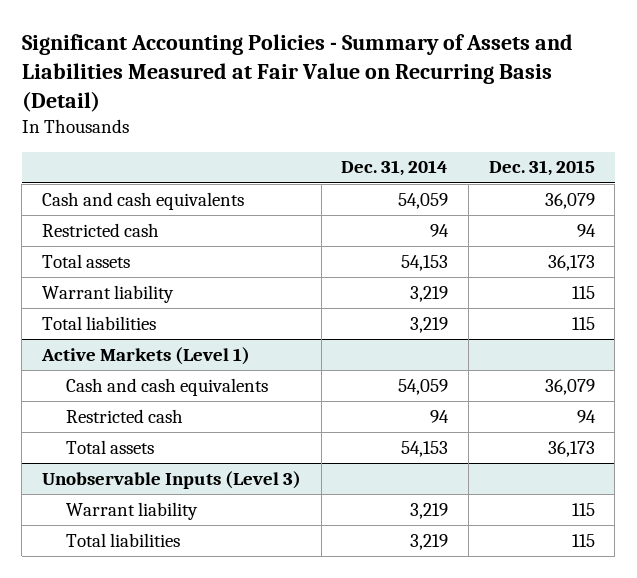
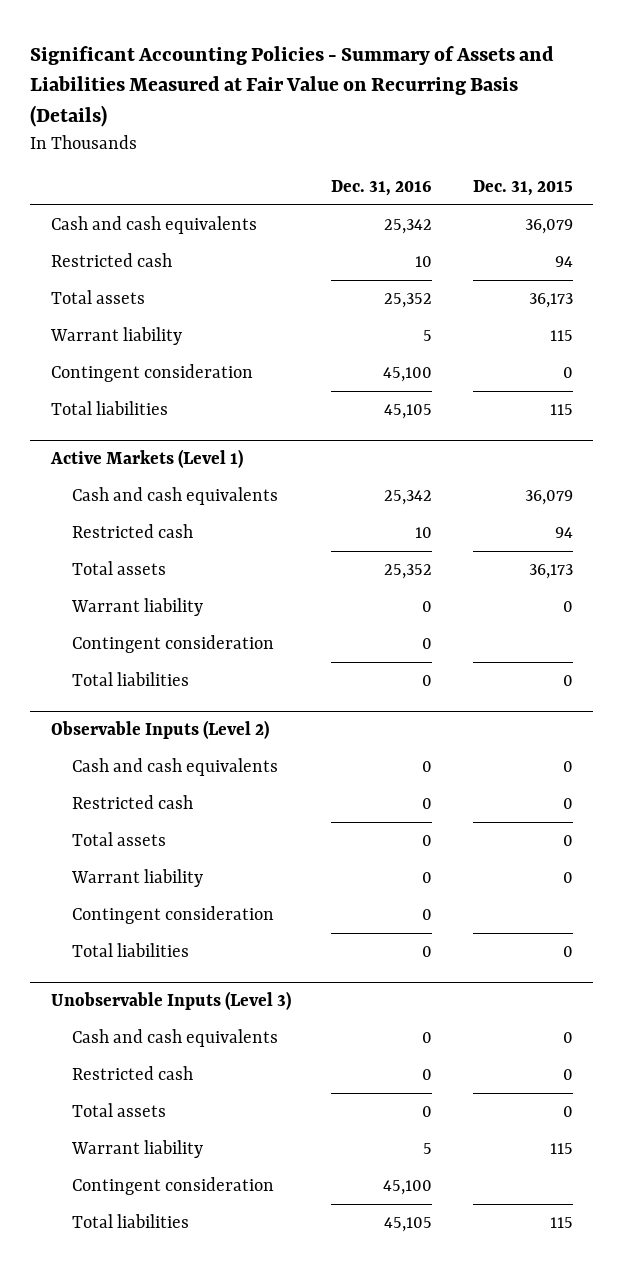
[21,34,573,112] Significant Accounting Policies - Summary of Assets and Liabilities Measured at Fair Value on Recurring Basis (Detail) -> [30,45,555,128] Significant Accounting Policies - Summary of Assets and Liabilities Measured at Fair Value on Recurring Basis (Details)
[341,160,449,177] Dec. 31, 2014 -> none
none -> [331,180,433,197] Dec. 31, 2016
none -> [50,363,253,382] Contingent consideration
none -> [71,597,204,616] Warrant liability
none -> [72,634,275,653] Contingent consideration
none -> [72,671,190,686] Total liabilities
none -> [50,720,269,740] Observable Inputs (Level 2)
none -> [72,757,279,776] Cash and cash equivalents
none -> [72,794,194,809] Restricted cash
none -> [72,831,167,846] Total assets
none -> [71,868,204,887] Warrant liability
none -> [72,905,275,924] Contingent consideration
none -> [72,942,190,957] Total liabilities
none -> [72,1028,279,1047] Cash and cash equivalents
none -> [72,1065,194,1080] Restricted cash
none -> [72,1102,167,1117] Total assets
none -> [72,1176,275,1195] Contingent consideration

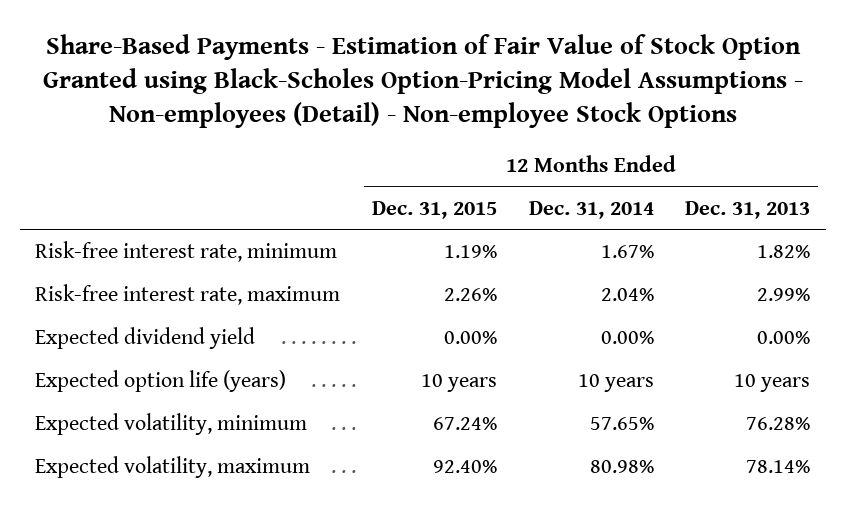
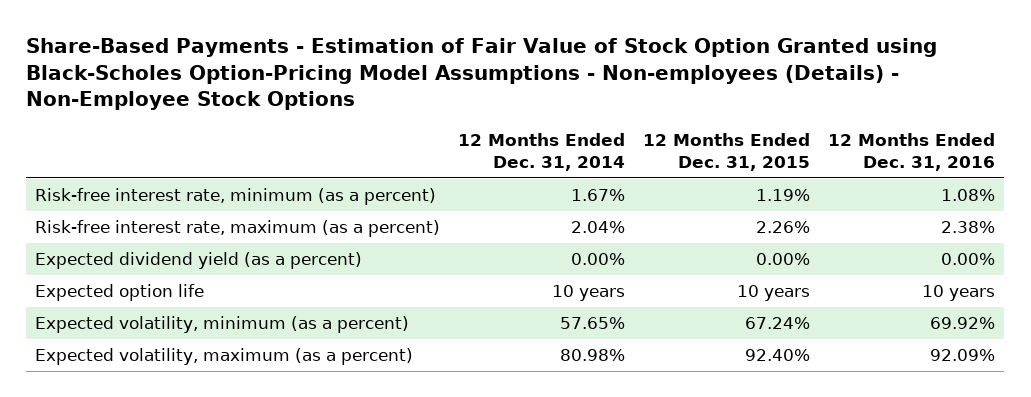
[42,33,803,129] Share-Based Payments - Estimation of Fair Value of Stock Option Granted using Black-Scholes Option-Pricing Model Assumptions - Non-employees (Detail) - Non-employee Stock Options -> [26,37,938,111] Share-Based Payments - Estimation of Fair Value of Stock Option Granted using Black-Scholes Option-Pricing Model Assumptions - Non-employees (Details) - Non-Employee Stock Options
[685,200,811,219] Dec. 31, 2013 -> none
none -> [828,133,996,172] 12 Months Ended Dec. 31, 2016
[35,241,338,263] Risk-free interest rate, minimum -> [35,188,437,206] Risk-free interest rate, minimum (as a percent)
[35,284,341,306] Risk-free interest rate, maximum -> [35,220,441,238] Risk-free interest rate, maximum (as a percent)
[35,327,256,350] Expected dividend yield -> [35,252,363,270] Expected dividend yield (as a percent)
[35,370,287,393] Expected option life (years) -> [35,284,205,302] Expected option life
[35,413,308,436] Expected volatility, minimum -> [35,316,410,334] Expected volatility, minimum (as a percent)
[35,456,311,479] Expected volatility, maximum -> [35,348,414,366] Expected volatility, maximum (as a percent)

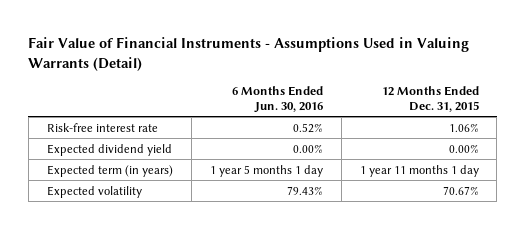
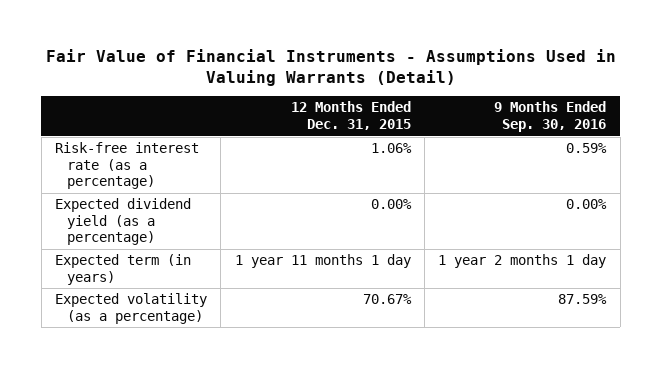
[231,86,323,113] 6 Months Ended Jun. 30, 2016 -> none
none -> [494,101,607,133] 9 Months Ended Sep. 30, 2016
[46,122,158,132] Risk-free interest rate -> [55,142,200,190] Risk-free interest rate (as a percentage)
[46,143,172,156] Expected dividend yield -> [55,198,192,246] Expected dividend yield (as a percentage)
[46,185,142,198] Expected volatility -> [55,293,208,324] Expected volatility (as a percentage)

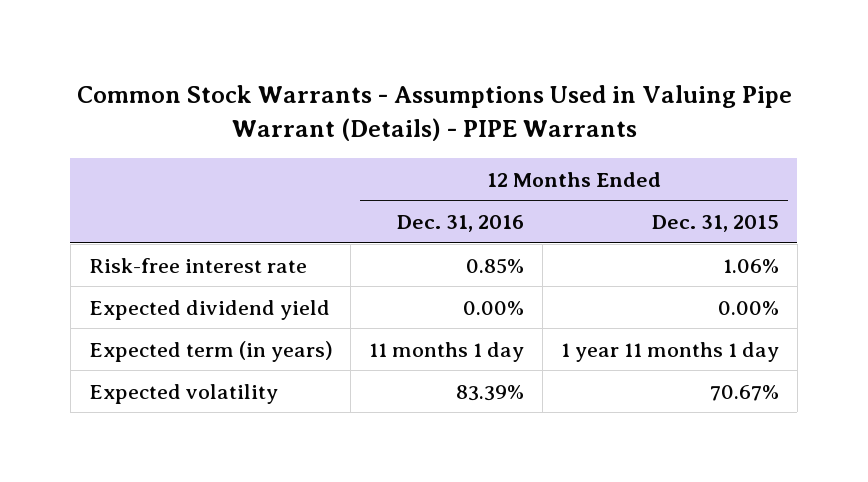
[45,49,616,86] Fair Value of Financial Instruments - Assumptions Used in Valuing Warrants (Detail) -> [76,85,792,141] Common Stock Warrants - Assumptions Used in Valuing Pipe Warrant (Details) - PIPE Warrants
[494,101,607,133] 9 Months Ended Sep. 30, 2016 -> none
none -> [397,215,525,233] Dec. 31, 2016
[55,142,200,190] Risk-free interest rate (as a percentage) -> [88,257,307,273] Risk-free interest rate
[55,198,192,246] Expected dividend yield (as a percentage) -> [88,299,330,320] Expected dividend yield
[55,293,208,324] Expected volatility (as a percentage) -> [88,383,278,404] Expected volatility

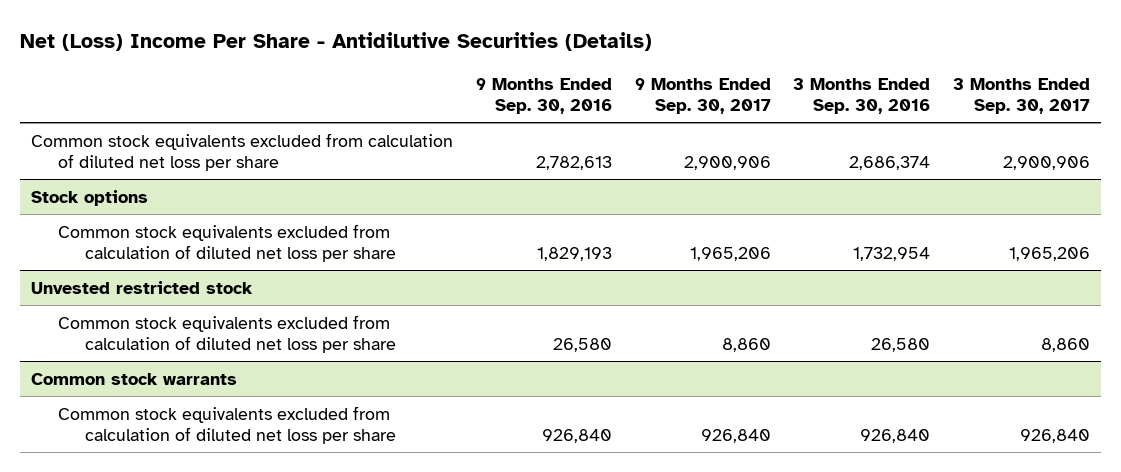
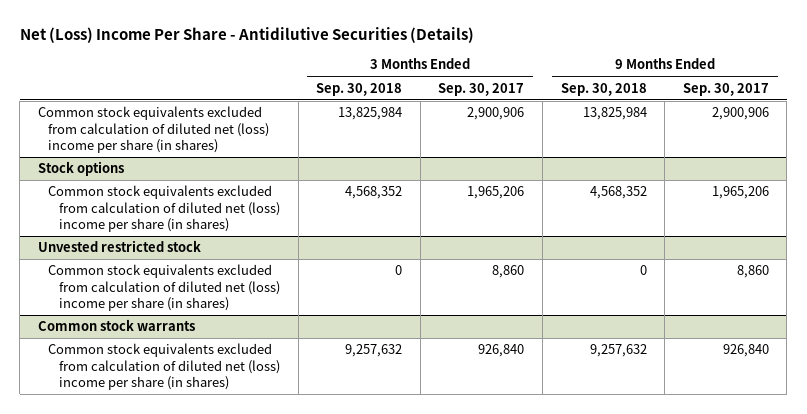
[475,77,612,114] 9 Months Ended Sep. 30, 2016 -> none
[793,77,931,114] 3 Months Ended Sep. 30, 2016 -> none
none -> [316,82,403,96] Sep. 30, 2018
none -> [560,82,647,96] Sep. 30, 2018
[31,132,454,171] Common stock equivalents excluded from calculation of diluted net loss per share -> [37,106,270,154] Common stock equivalents excluded from calculation of diluted net (loss) income per share (in shares)
[58,223,397,262] Common stock equivalents excluded from calculation of diluted net loss per share -> [48,185,280,233] Common stock equivalents excluded from calculation of diluted net (loss) income per share (in shares)
[58,314,397,353] Common stock equivalents excluded from calculation of diluted net loss per share -> [48,264,280,312] Common stock equivalents excluded from calculation of diluted net (loss) income per share (in shares)
[58,405,397,444] Common stock equivalents excluded from calculation of diluted net loss per share -> [48,343,280,391] Common stock equivalents excluded from calculation of diluted net (loss) income per share (in shares)

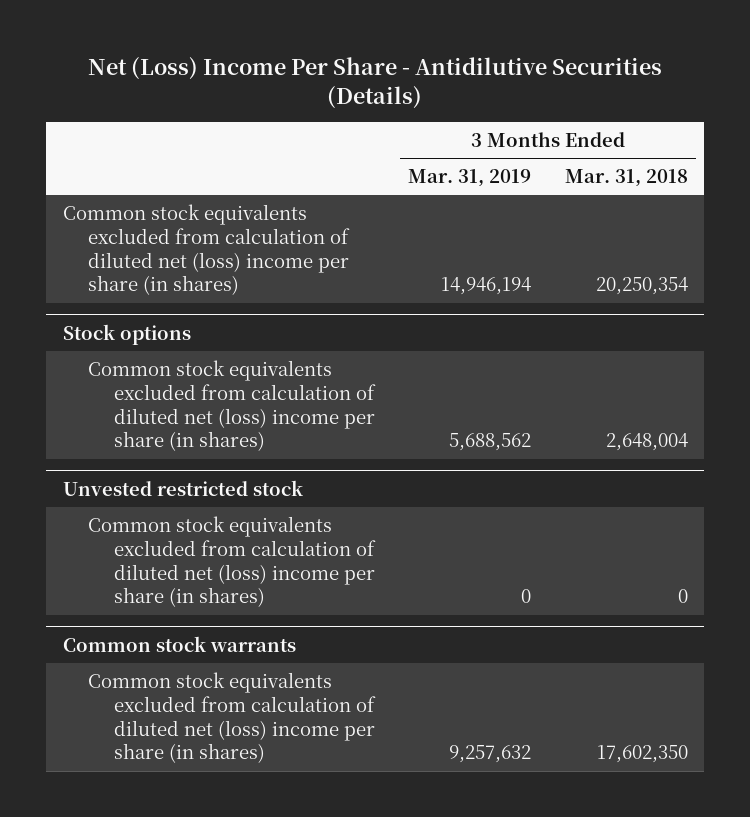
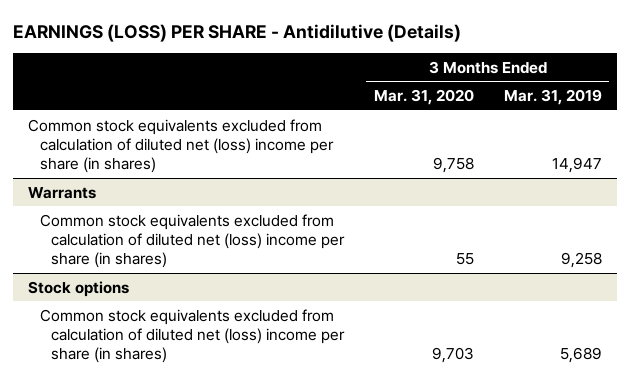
[88,56,663,109] Net (Loss) Income Per Share - Antidilutive Securities (Details) -> [13,23,462,42] EARNINGS (LOSS) PER SHARE - Antidilutive (Details)
[564,169,688,188] Mar. 31, 2018 -> none
none -> [373,89,474,106] Mar. 31, 2020
[441,277,532,296] 14,946,194 -> [551,157,602,174] 14,947
none -> [28,186,97,199] Warrants
none -> [39,213,345,269] Common stock equivalents excluded from calculation of diluted net (loss) income per share (in shares)
[62,479,303,496] Unvested restricted stock -> none
[88,515,376,608] Common stock equivalents excluded from calculation of diluted net (loss) income per share (in shares) -> none
[62,635,296,652] Common stock warrants -> none
[88,671,376,764] Common stock equivalents excluded from calculation of diluted net (loss) income per share (in shares) -> none
[449,433,532,452] 5,688,562 -> [559,347,602,364] 5,689

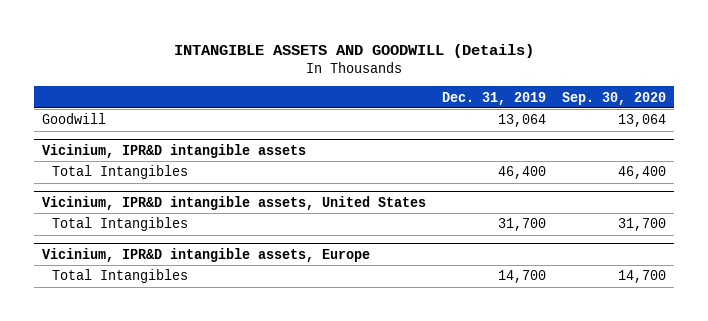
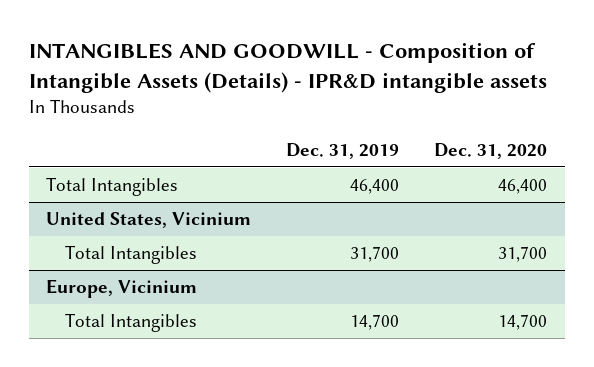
[173,43,534,58] INTANGIBLE ASSETS AND GOODWILL (Details) -> [28,42,547,93] INTANGIBLES AND GOODWILL - Composition of Intangible Assets (Details) - IPR&D intangible assets
[561,91,666,105] Sep. 30, 2020 -> none
none -> [434,142,548,159] Dec. 31, 2020
[41,113,106,125] Goodwill -> none
[41,143,306,158] Vicinium, IPR&D intangible assets -> none
[41,195,426,210] Vicinium, IPR&D intangible assets, United States -> none
none -> [46,212,252,229] United States, Vicinium
[41,247,370,262] Vicinium, IPR&D intangible assets, Europe -> none
none -> [46,279,198,299] Europe, Vicinium

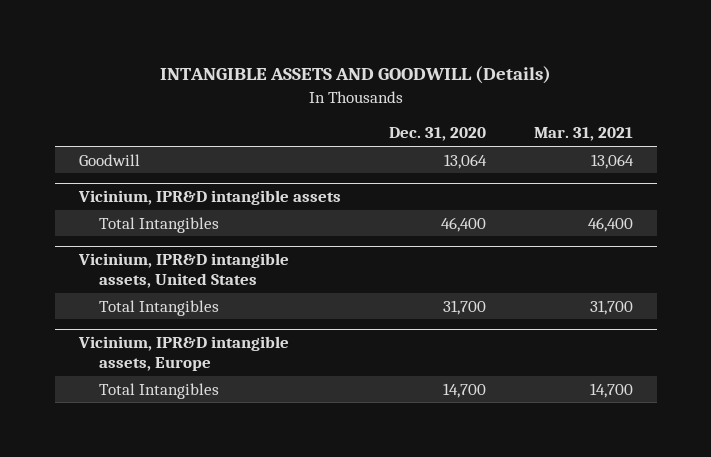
[28,42,547,93] INTANGIBLES AND GOODWILL - Composition of Intangible Assets (Details) - IPR&D intangible assets -> [159,66,551,85] INTANGIBLE ASSETS AND GOODWILL (Details)
[286,142,400,159] Dec. 31, 2019 -> none
none -> [533,127,633,142] Mar. 31, 2021
none -> [78,153,140,166] Goodwill
none -> [77,190,341,206] Vicinium, IPR&D intangible assets
[46,212,252,229] United States, Vicinium -> none
none -> [77,253,289,289] Vicinium, IPR&D intangible assets, United States
[46,279,198,299] Europe, Vicinium -> none
none -> [77,336,289,372] Vicinium, IPR&D intangible assets, Europe

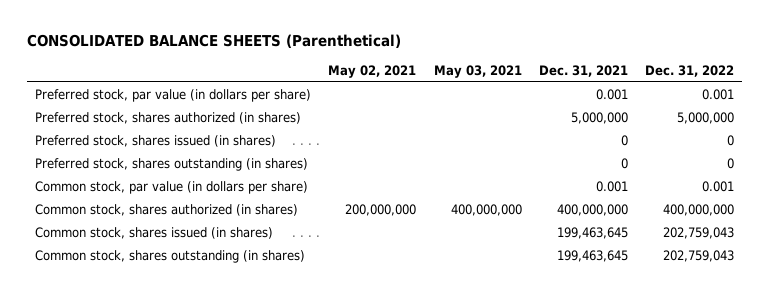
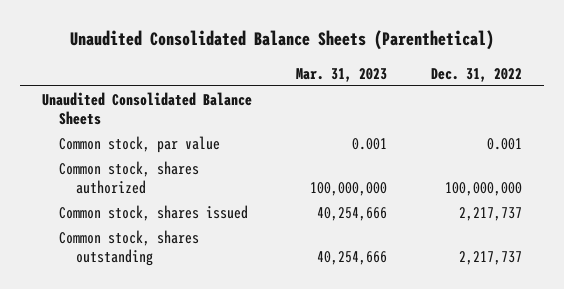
[26,33,401,48] CONSOLIDATED BALANCE SHEETS (Parenthetical) -> [70,29,495,50] Unaudited Consolidated Balance Sheets (Parenthetical)
[328,64,417,78] May 02, 2021 -> none
[433,64,522,78] May 03, 2021 -> none
[538,64,628,77] Dec. 31, 2021 -> none
none -> [296,67,388,82] Mar. 31, 2023
[35,89,312,103] Preferred stock, par value (in dollars per share) -> none
[35,112,302,125] Preferred stock, shares authorized (in shares) -> none
[35,135,277,148] Preferred stock, shares issued (in shares) -> none
[35,158,309,172] Preferred stock, shares outstanding (in shares) -> none
none -> [42,92,253,125] Unaudited Consolidated Balance Sheets
[35,181,309,195] Common stock, par value (in dollars per share) -> [59,136,221,154] Common stock, par value
[35,204,299,217] Common stock, shares authorized (in shares) -> [59,161,200,194] Common stock, shares authorized
[662,204,734,217] 400,000,000 -> [445,181,523,196] 100,000,000
[35,227,274,240] Common stock, shares issued (in shares) -> [59,205,249,222] Common stock, shares issued
[662,227,734,240] 202,759,043 -> [459,207,523,222] 2,217,737
[35,250,306,264] Common stock, shares outstanding (in shares) -> [59,230,200,266] Common stock, shares outstanding
[662,250,734,263] 202,759,043 -> [459,250,523,265] 2,217,737

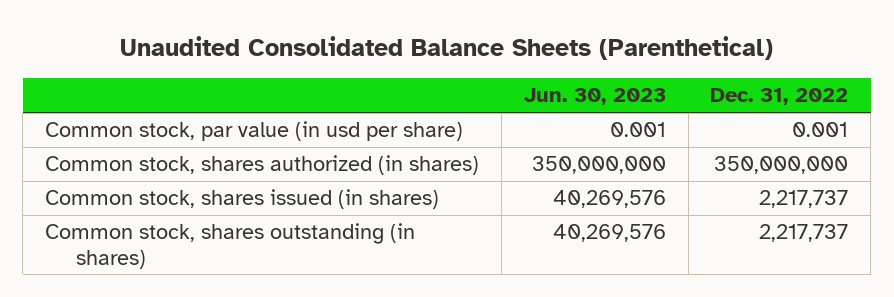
[296,67,388,82] Mar. 31, 2023 -> none
none -> [523,88,666,106] Jun. 30, 2023
[42,92,253,125] Unaudited Consolidated Balance Sheets -> none
[59,136,221,154] Common stock, par value -> [45,121,464,142] Common stock, par value (in usd per share)
[59,161,200,194] Common stock, shares authorized -> [45,155,480,176] Common stock, shares authorized (in shares)
[445,181,523,196] 100,000,000 -> [714,156,849,175] 350,000,000
[59,205,249,222] Common stock, shares issued -> [45,189,440,210] Common stock, shares issued (in shares)
[59,230,200,266] Common stock, shares outstanding -> [45,223,416,269] Common stock, shares outstanding (in shares)

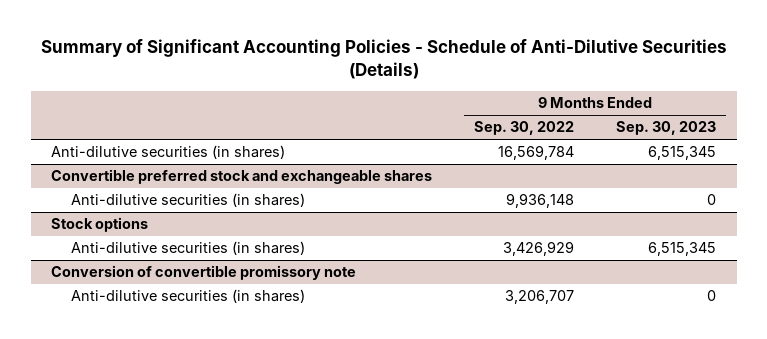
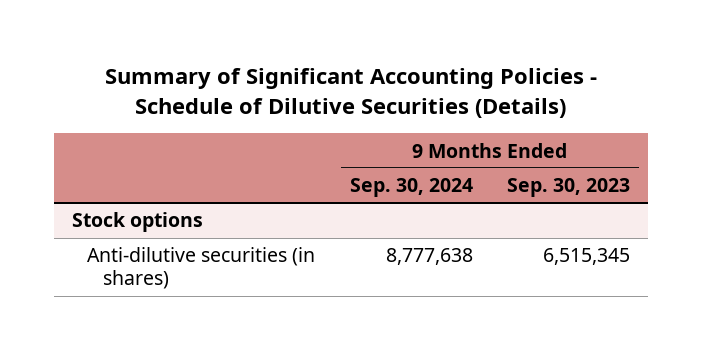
[40,39,727,80] Summary of Significant Accounting Policies - Schedule of Anti-Dilutive Securities (Details) -> [105,68,598,119] Summary of Significant Accounting Policies - Schedule of Dilutive Securities (Details)
[474,121,575,136] Sep. 30, 2022 -> none
none -> [349,178,473,198] Sep. 30, 2024
[51,145,286,160] Anti-dilutive securities (in shares) -> none
[51,169,433,185] Convertible preferred stock and exchangeable shares -> none
[71,193,306,208] Anti-dilutive securities (in shares) -> none
[51,265,357,281] Conversion of convertible promissory note -> none
[71,289,306,304] Anti-dilutive securities (in shares) -> none

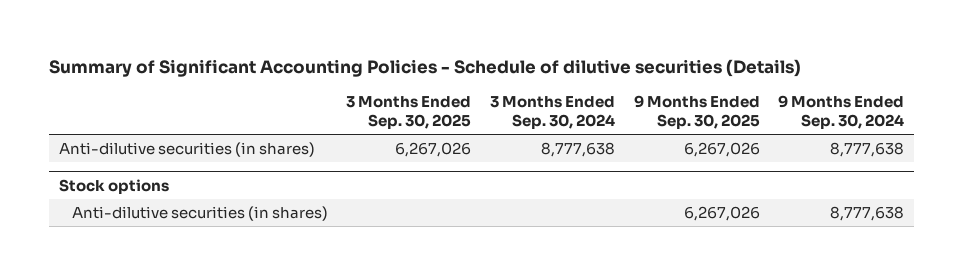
[105,68,598,119] Summary of Significant Accounting Policies - Schedule of Dilutive Securities (Details) -> [49,58,802,77] Summary of Significant Accounting Policies - Schedule of dilutive securities (Details)
[507,178,631,198] Sep. 30, 2023 -> none
none -> [346,95,472,129] 3 Months Ended Sep. 30, 2025
none -> [489,95,615,129] 3 Months Ended Sep. 30, 2024
none -> [633,94,760,129] 9 Months Ended Sep. 30, 2025
none -> [58,142,315,158] Anti-dilutive securities (in shares)

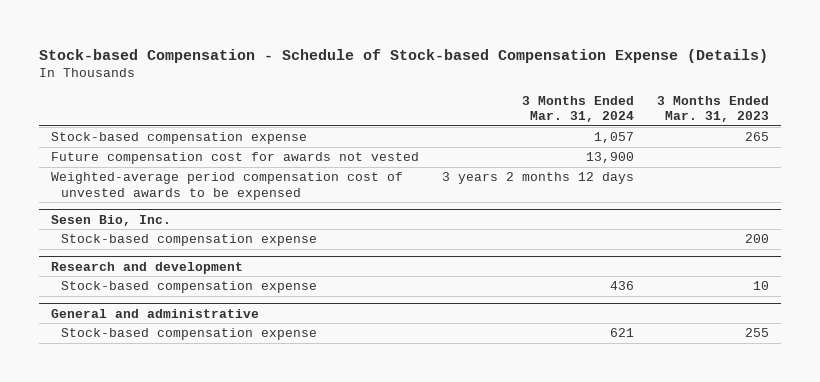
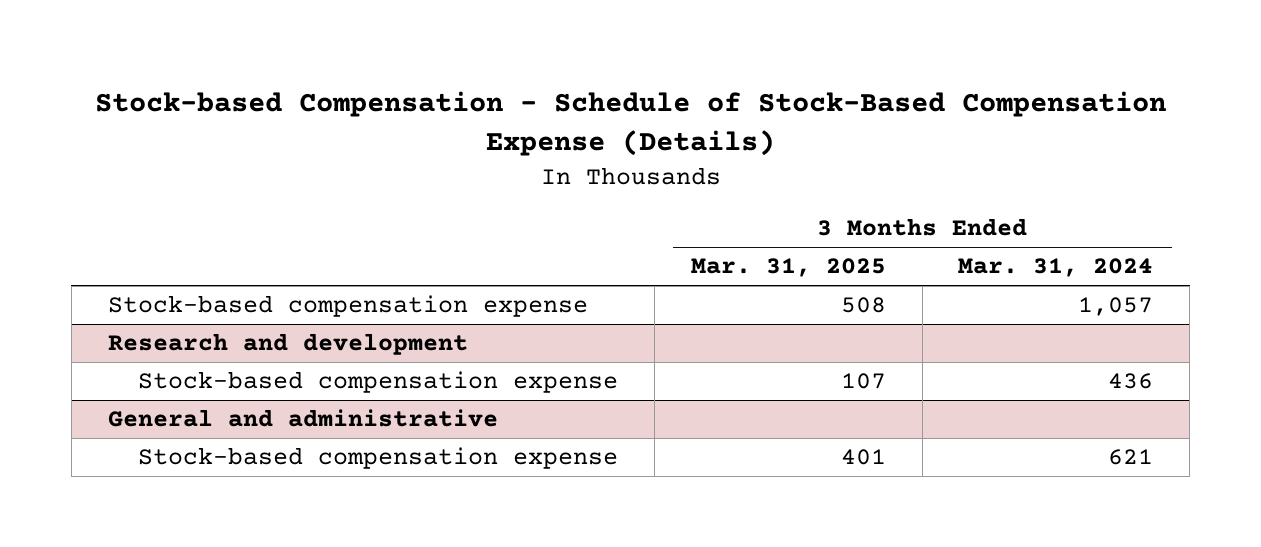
[39,48,769,63] Stock-based Compensation - Schedule of Stock-based Compensation Expense (Details) -> [94,90,1166,156] Stock-based Compensation - Schedule of Stock-Based Compensation Expense (Details)
[657,95,770,123] 3 Months Ended Mar. 31, 2023 -> none
none -> [690,258,886,278] Mar. 31, 2025
[50,152,419,165] Future compensation cost for awards not vested -> none
[50,172,403,200] Weighted-average period compensation cost of unvested awards to be expensed -> none
[50,214,171,226] Sesen Bio, Inc. -> none
[61,234,318,247] Stock-based compensation expense -> none

